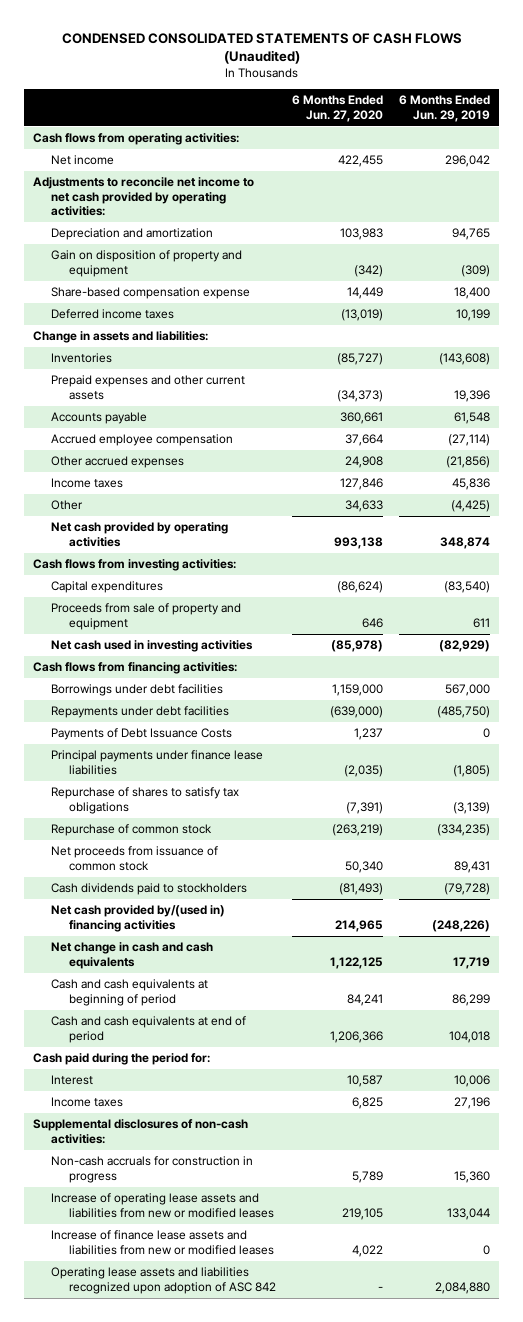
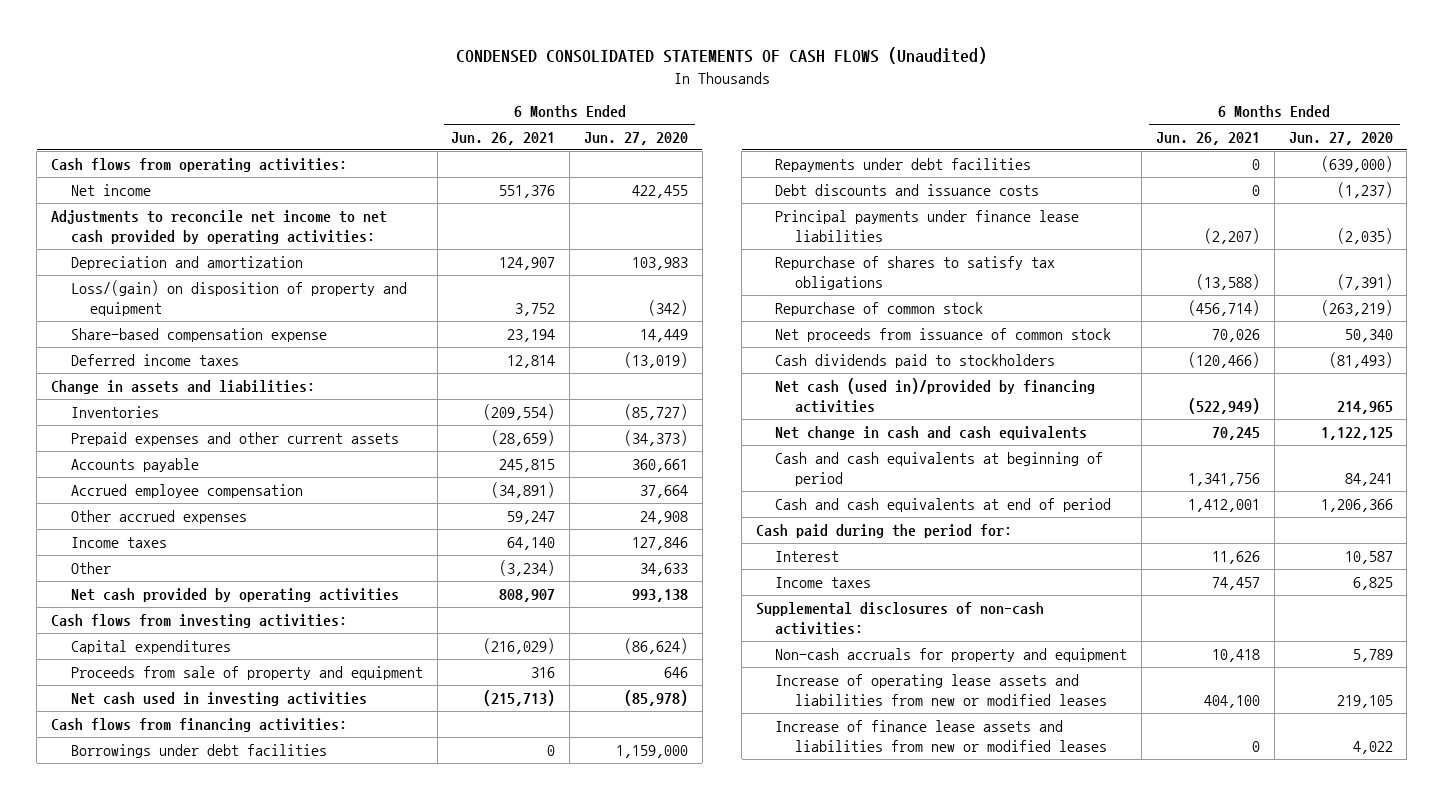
[399,95,491,122] 6 Months Ended Jun. 29, 2019 -> none
none -> [451,131,556,145] Jun. 26, 2021
[50,250,242,277] Gain on disposition of property and equipment -> [70,279,407,316] Loss/(gain) on disposition of property and equipment
[50,728,232,741] Payments of Debt Issuance Costs -> [775,183,1040,196] Debt discounts and issuance costs
[354,728,384,741] 1,237 -> [1336,181,1393,198] (1,237)
[50,905,225,932] Net cash provided by/(used in) financing activities -> [775,377,1096,413] Net cash (used in)/provided by financing activities
[50,1156,253,1183] Non-cash accruals for construction in progress -> [775,647,1128,662] Non-cash accruals for property and equipment
[50,1267,276,1294] Operating lease assets and liabilities recognized upon adoption of ASC 842 -> none

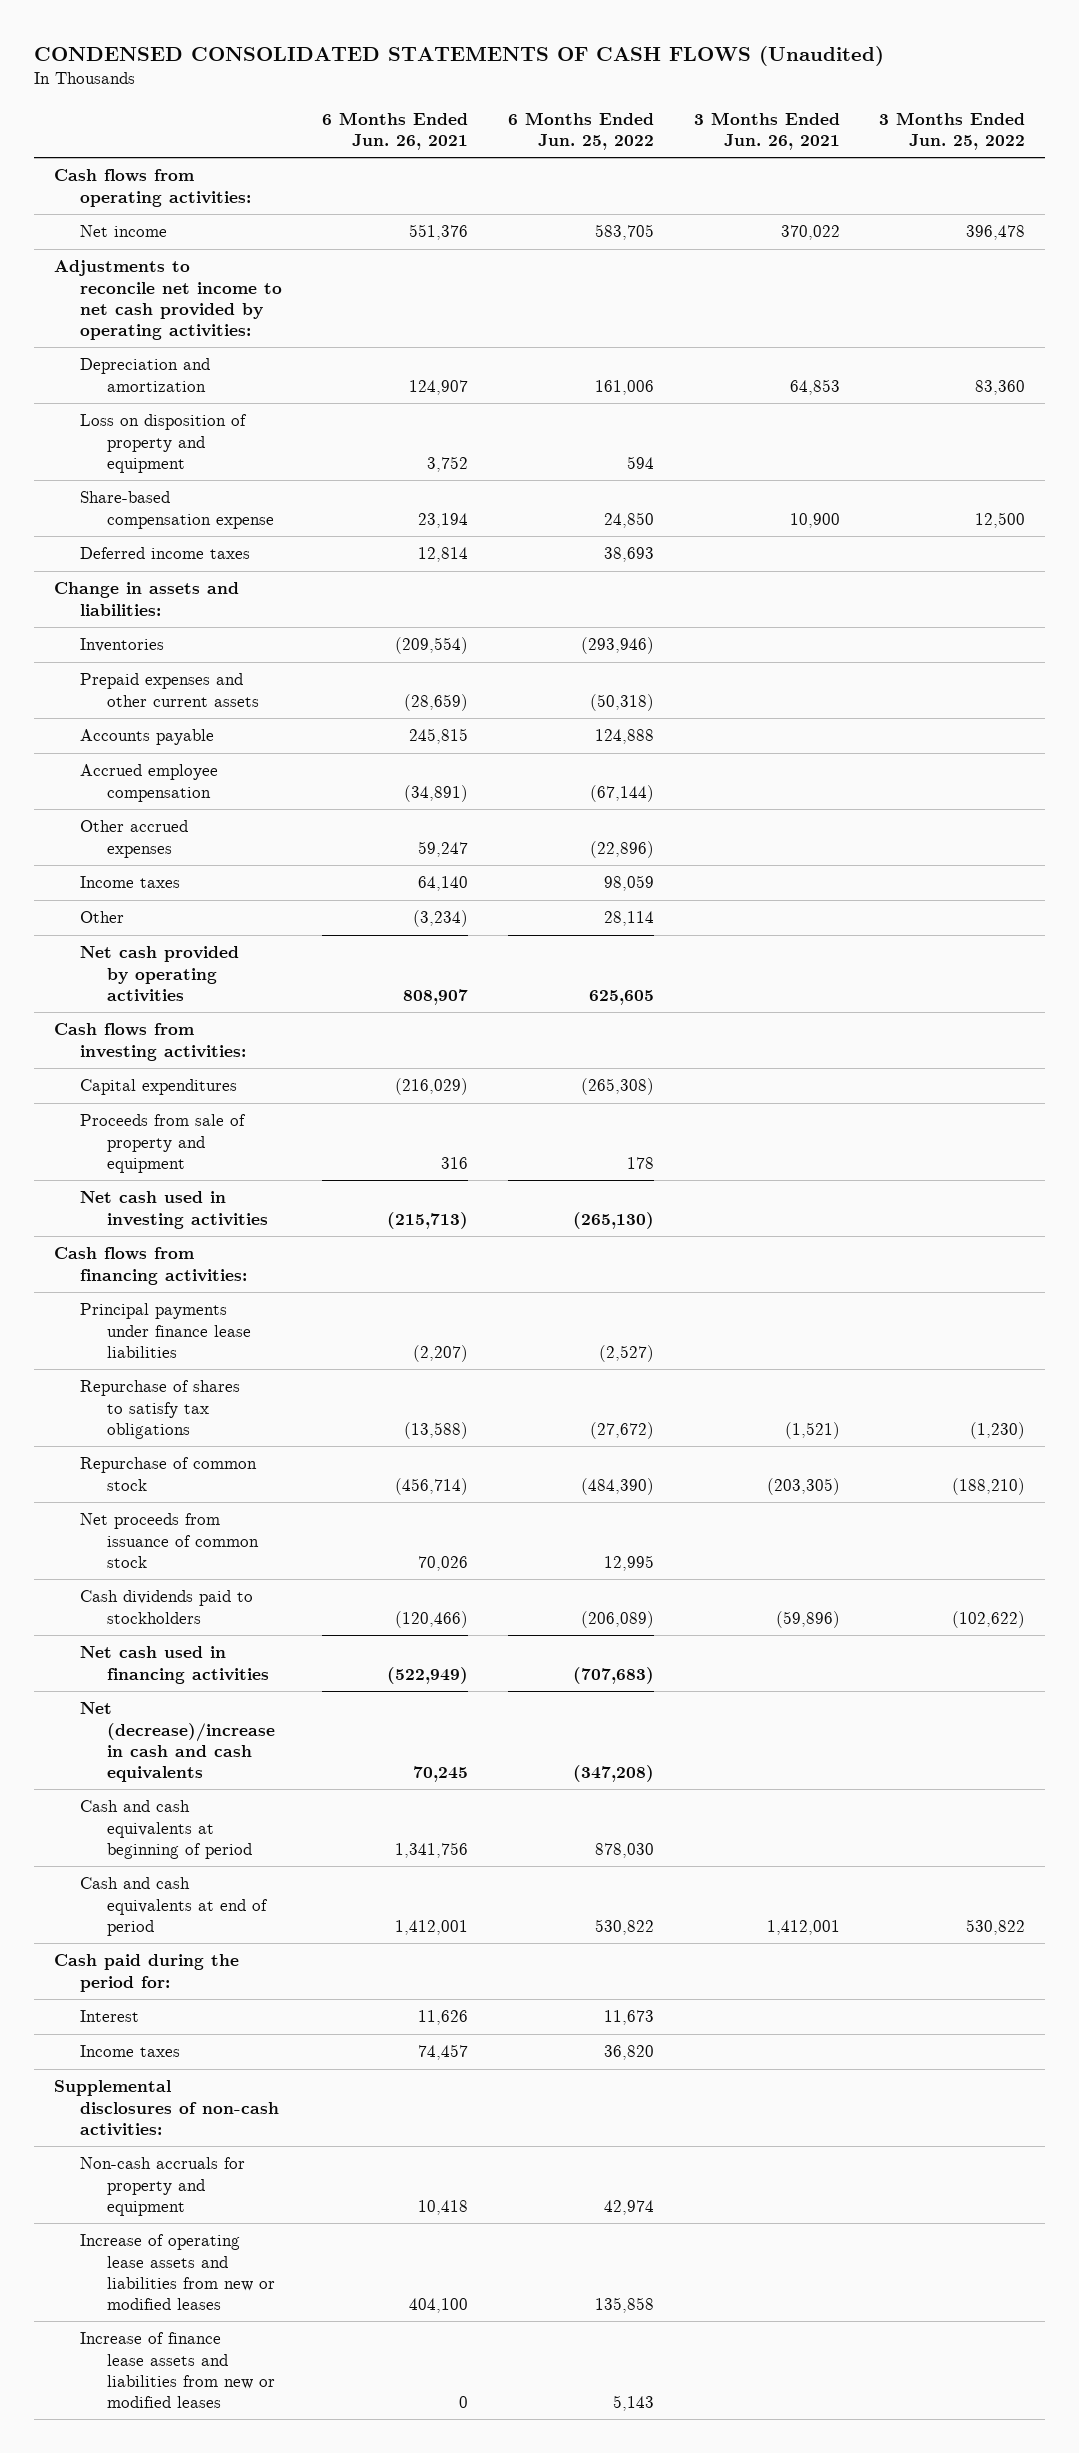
[583,131,688,145] Jun. 27, 2020 -> none
none -> [507,111,654,150] 6 Months Ended Jun. 25, 2022
none -> [693,111,840,150] 3 Months Ended Jun. 26, 2021
none -> [879,111,1026,150] 3 Months Ended Jun. 25, 2022
[70,279,407,316] Loss/(gain) on disposition of property and equipment -> [80,414,248,473] Loss on disposition of property and equipment
[70,743,327,758] Borrowings under debt facilities -> none
[775,157,1032,172] Repayments under debt facilities -> none
[775,183,1040,196] Debt discounts and issuance costs -> none
[775,377,1096,413] Net cash (used in)/provided by financing activities -> [80,1646,269,1684] Net cash used in financing activities
[775,425,1088,440] Net change in cash and cash equivalents -> [80,1702,275,1782] Net (decrease)/increase in cash and cash equivalents

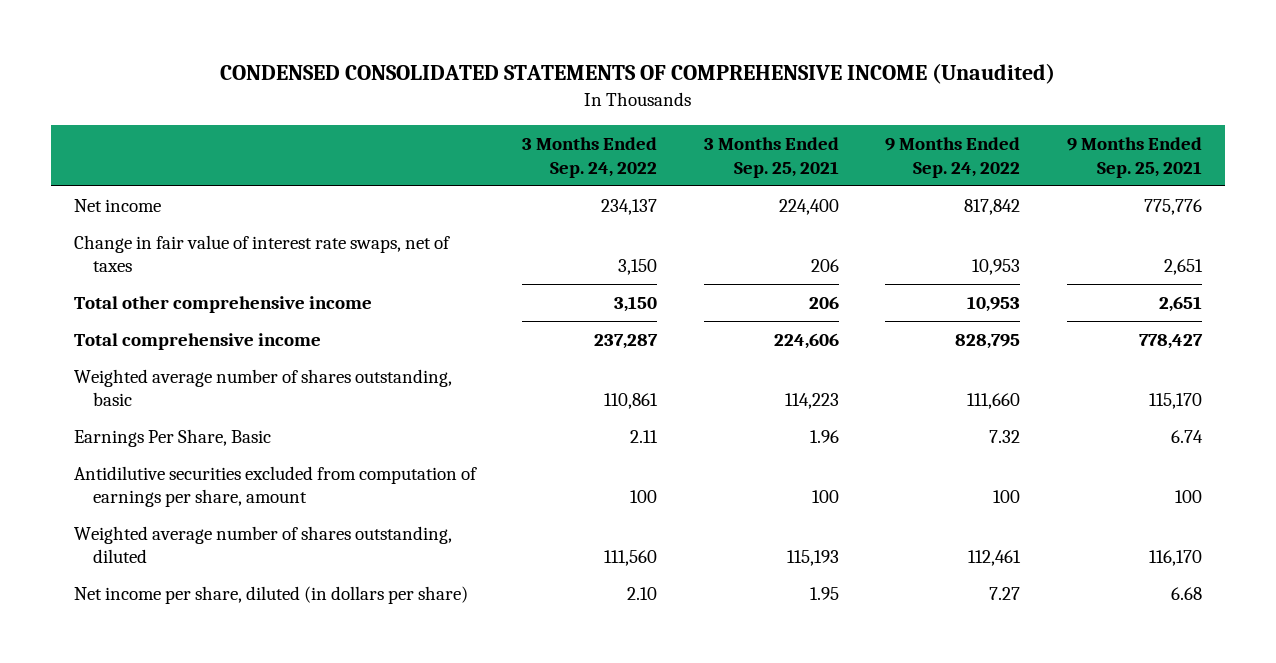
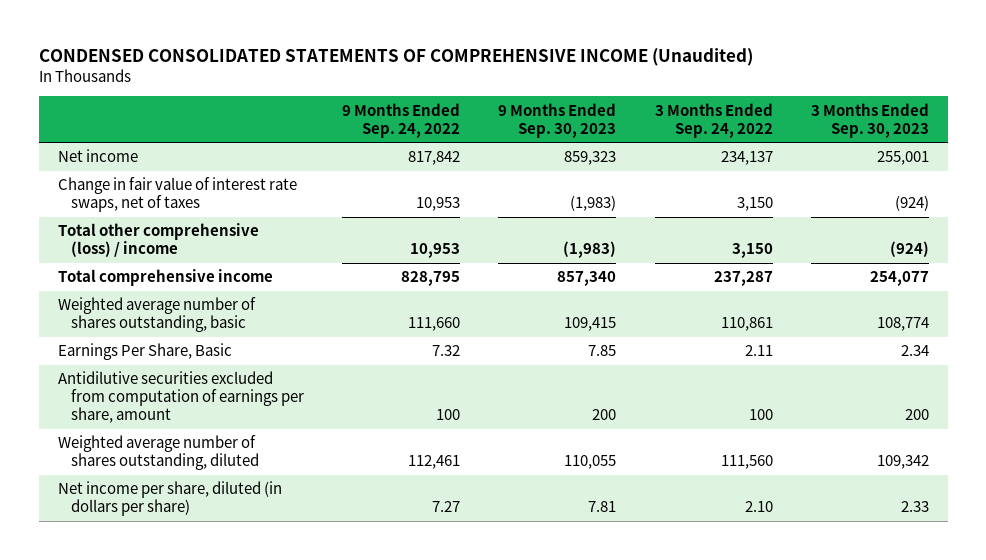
[703,137,839,178] 3 Months Ended Sep. 25, 2021 -> none
[1066,137,1202,178] 9 Months Ended Sep. 25, 2021 -> none
none -> [498,102,617,138] 9 Months Ended Sep. 30, 2023
none -> [810,102,929,138] 3 Months Ended Sep. 30, 2023
[74,295,373,313] Total other comprehensive income -> [57,223,259,258] Total other comprehensive (loss) / income

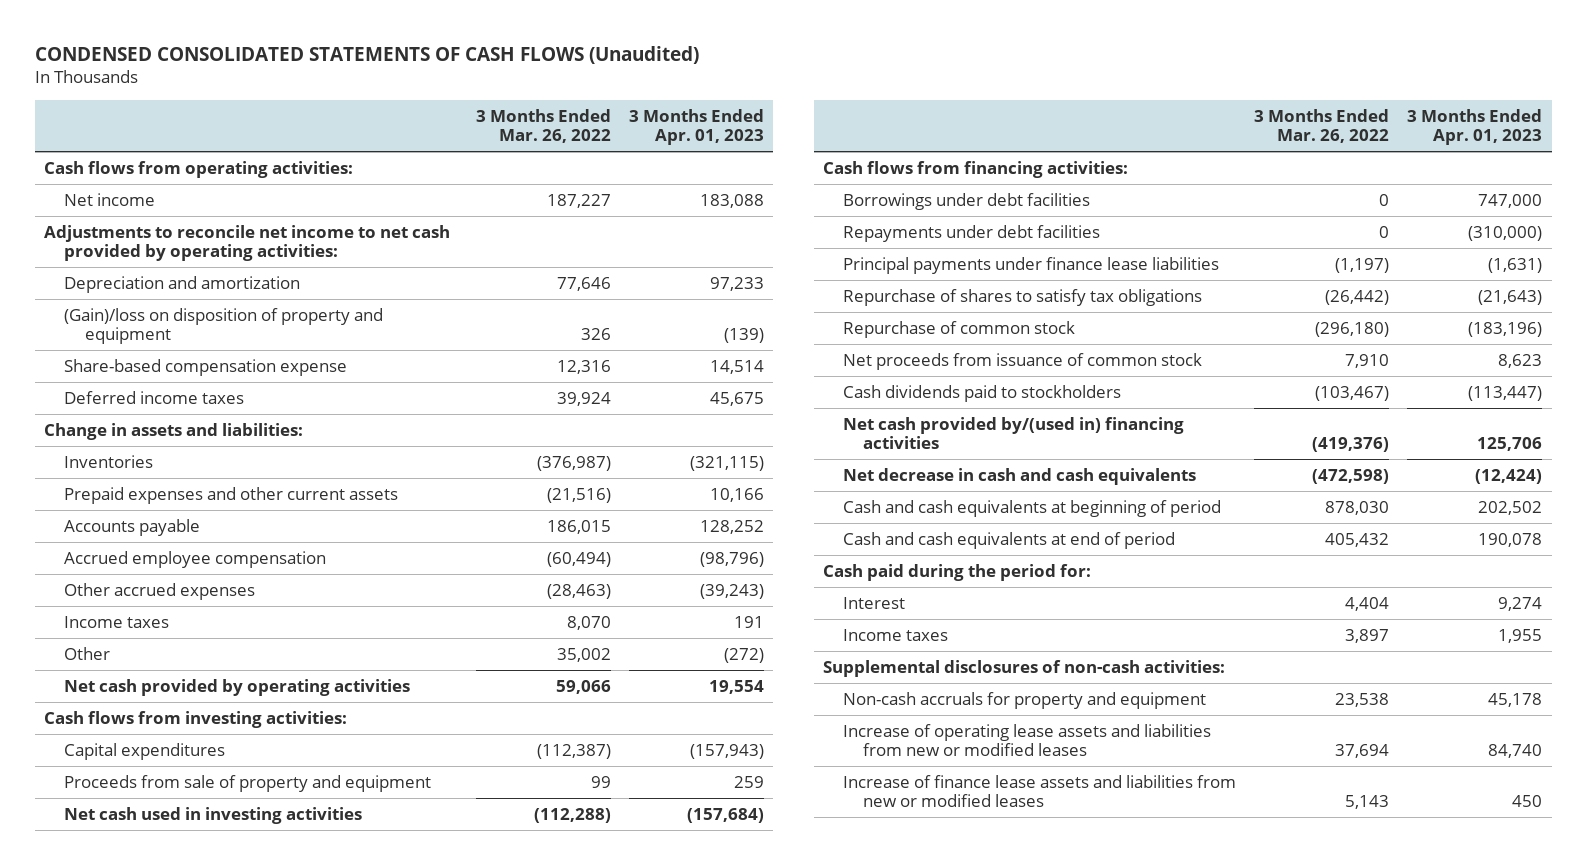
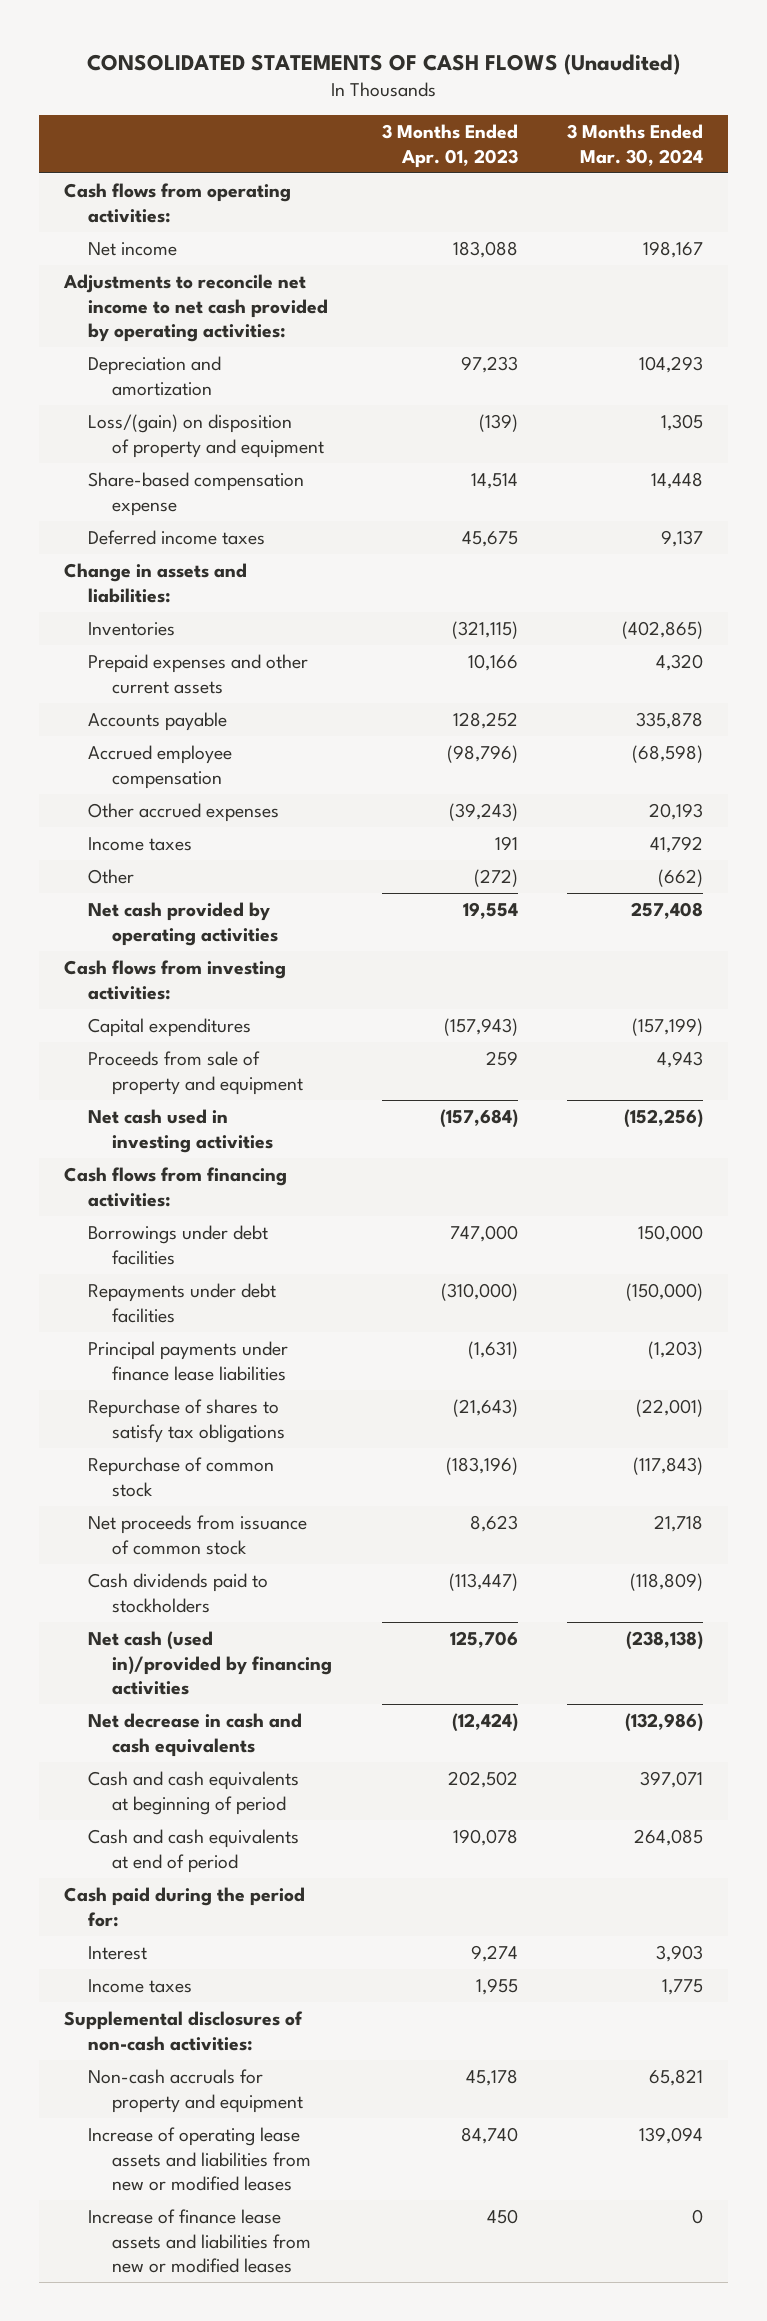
[35,46,700,65] CONDENSED CONSOLIDATED STATEMENTS OF CASH FLOWS (Unaudited) -> [86,53,680,75] CONSOLIDATED STATEMENTS OF CASH FLOWS (Unaudited)
[475,108,611,144] 3 Months Ended Mar. 26, 2022 -> none
none -> [567,123,704,166] 3 Months Ended Mar. 30, 2024
[64,307,384,345] (Gain)/loss on disposition of property and equipment -> [88,413,324,458] Loss/(gain) on disposition of property and equipment
[843,416,1185,450] Net cash provided by/(used in) financing activities -> [88,1630,332,1696] Net cash (used in)/provided by financing activities

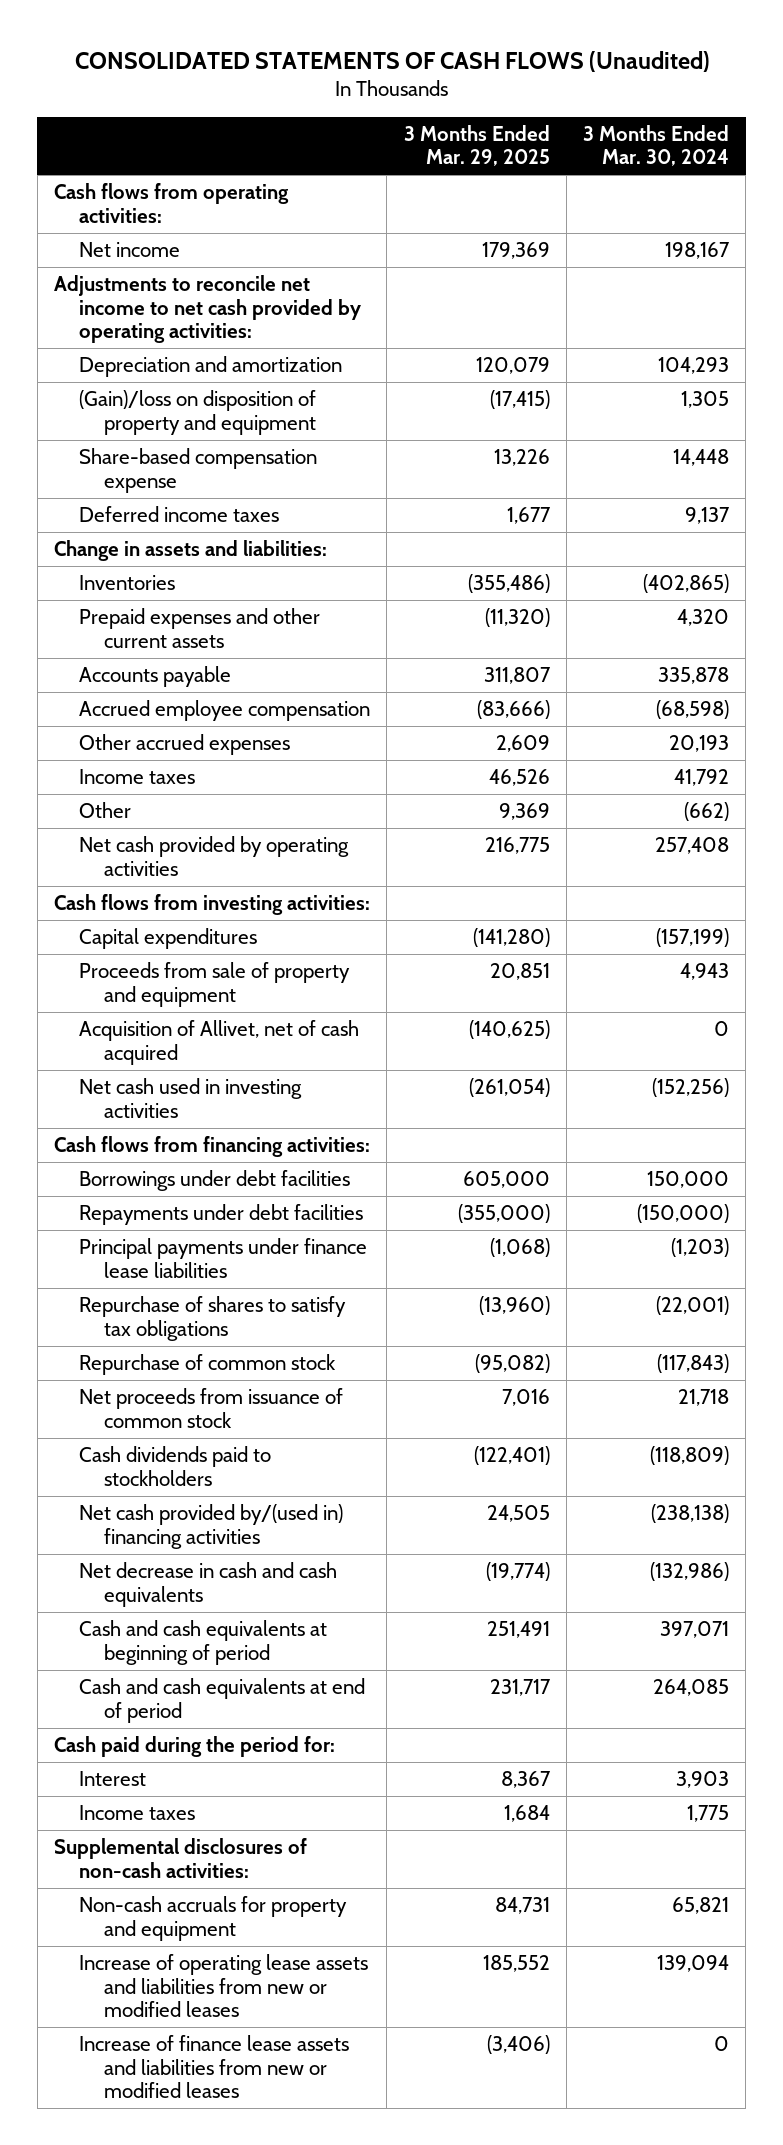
[381,123,518,168] 3 Months Ended Apr. 01, 2023 -> none
none -> [403,124,550,167] 3 Months Ended Mar. 29, 2025
[88,413,324,458] Loss/(gain) on disposition of property and equipment -> [79,390,317,435] (Gain)/loss on disposition of property and equipment
none -> [79,1020,360,1065] Acquisition of Allivet, net of cash acquired
[88,1630,332,1696] Net cash (used in)/provided by financing activities -> [79,1504,344,1549] Net cash provided by/(used in) financing activities

